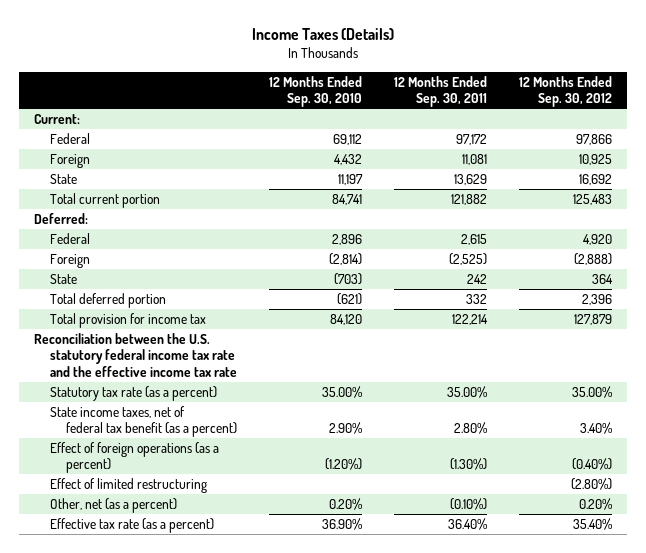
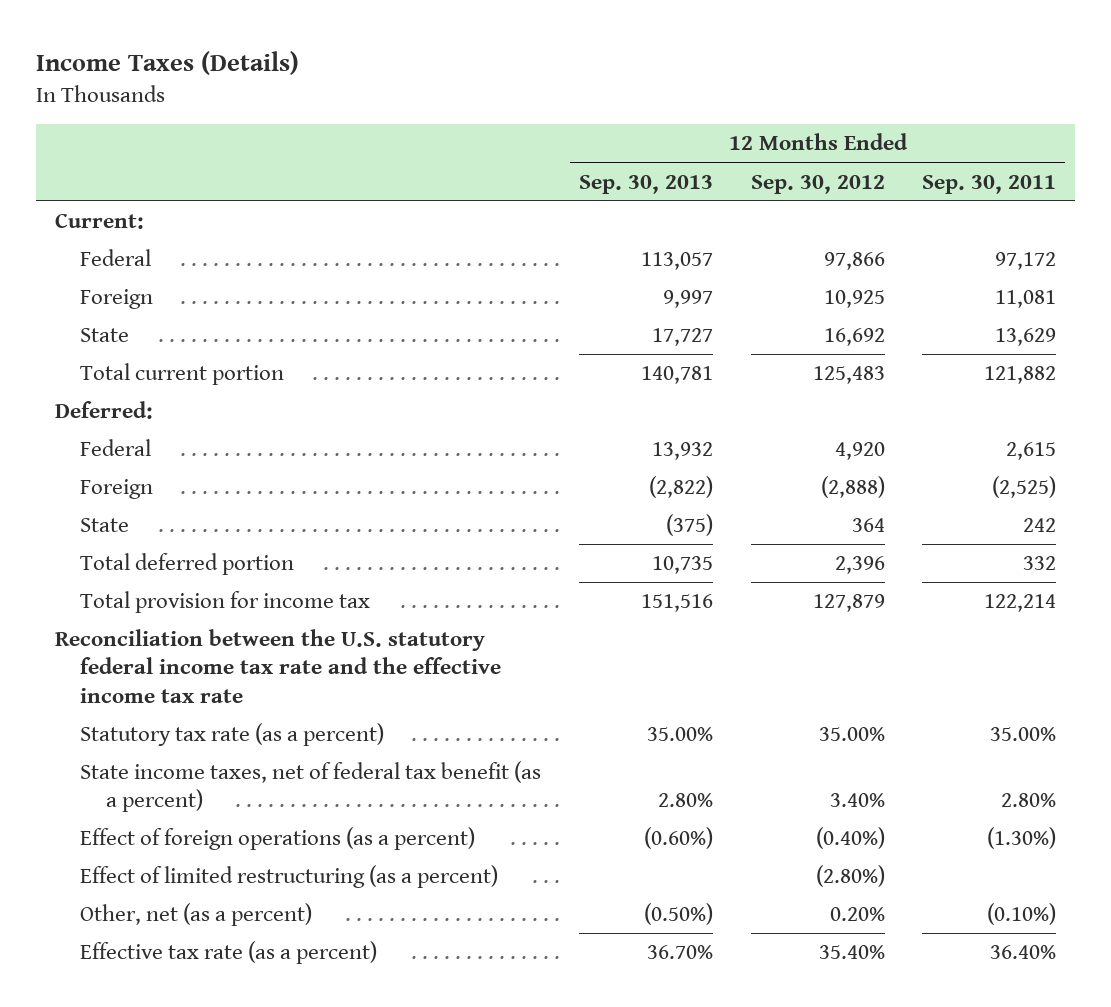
[268,75,362,108] 12 Months Ended Sep. 30, 2010 -> none
none -> [578,174,713,194] Sep. 30, 2013
[50,477,208,493] Effect of limited restructuring -> [80,865,499,889] Effect of limited restructuring (as a percent)

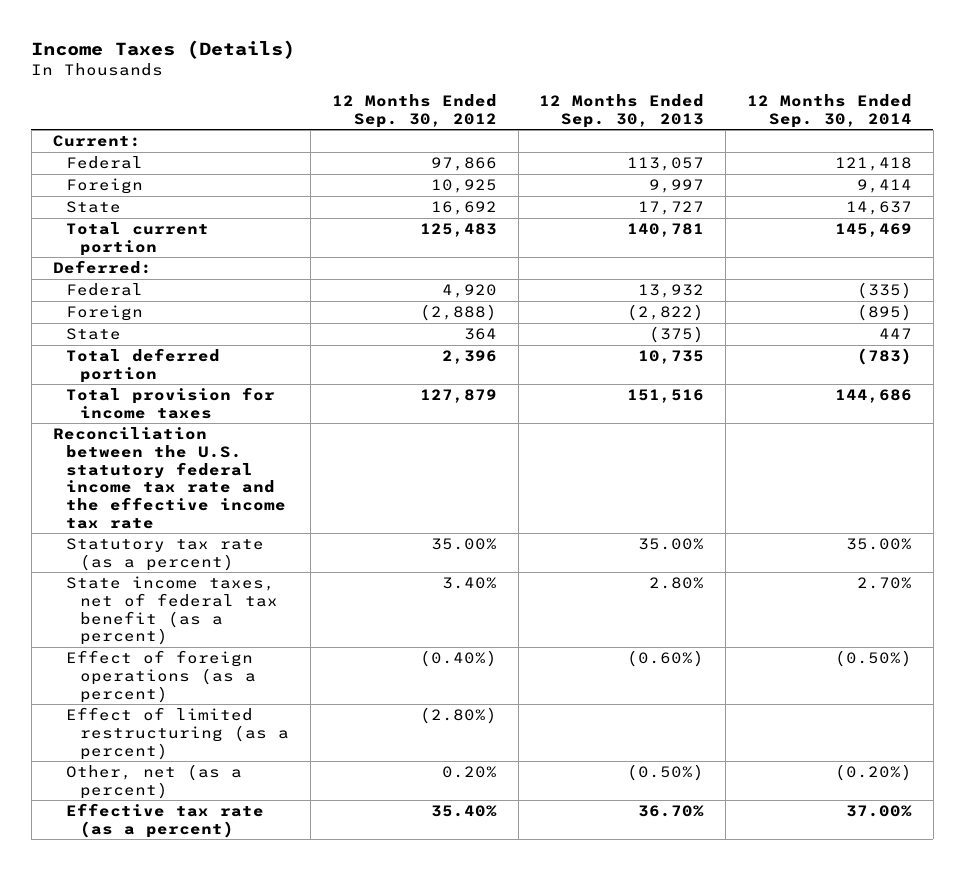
[922,174,1057,194] Sep. 30, 2011 -> none
none -> [746,94,912,128] 12 Months Ended Sep. 30, 2014
[80,591,371,614] Total provision for income tax -> [66,387,276,419] Total provision for income taxes

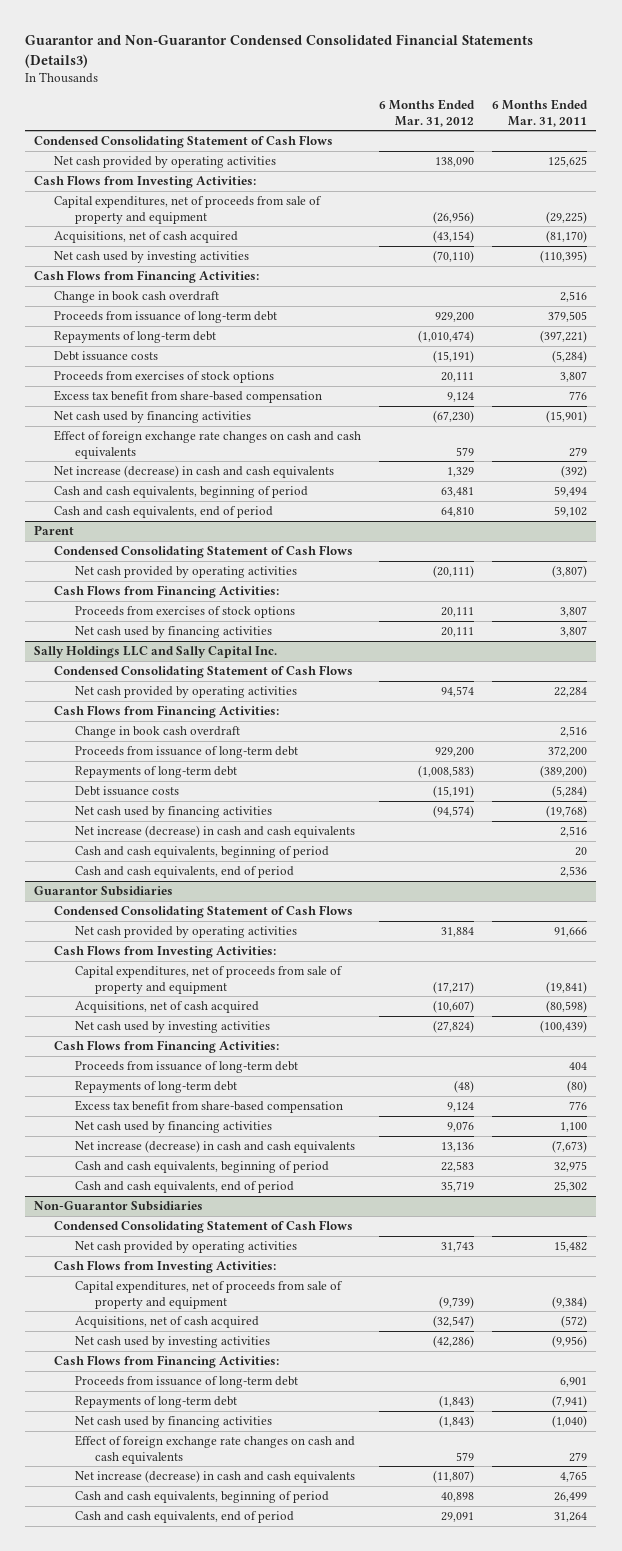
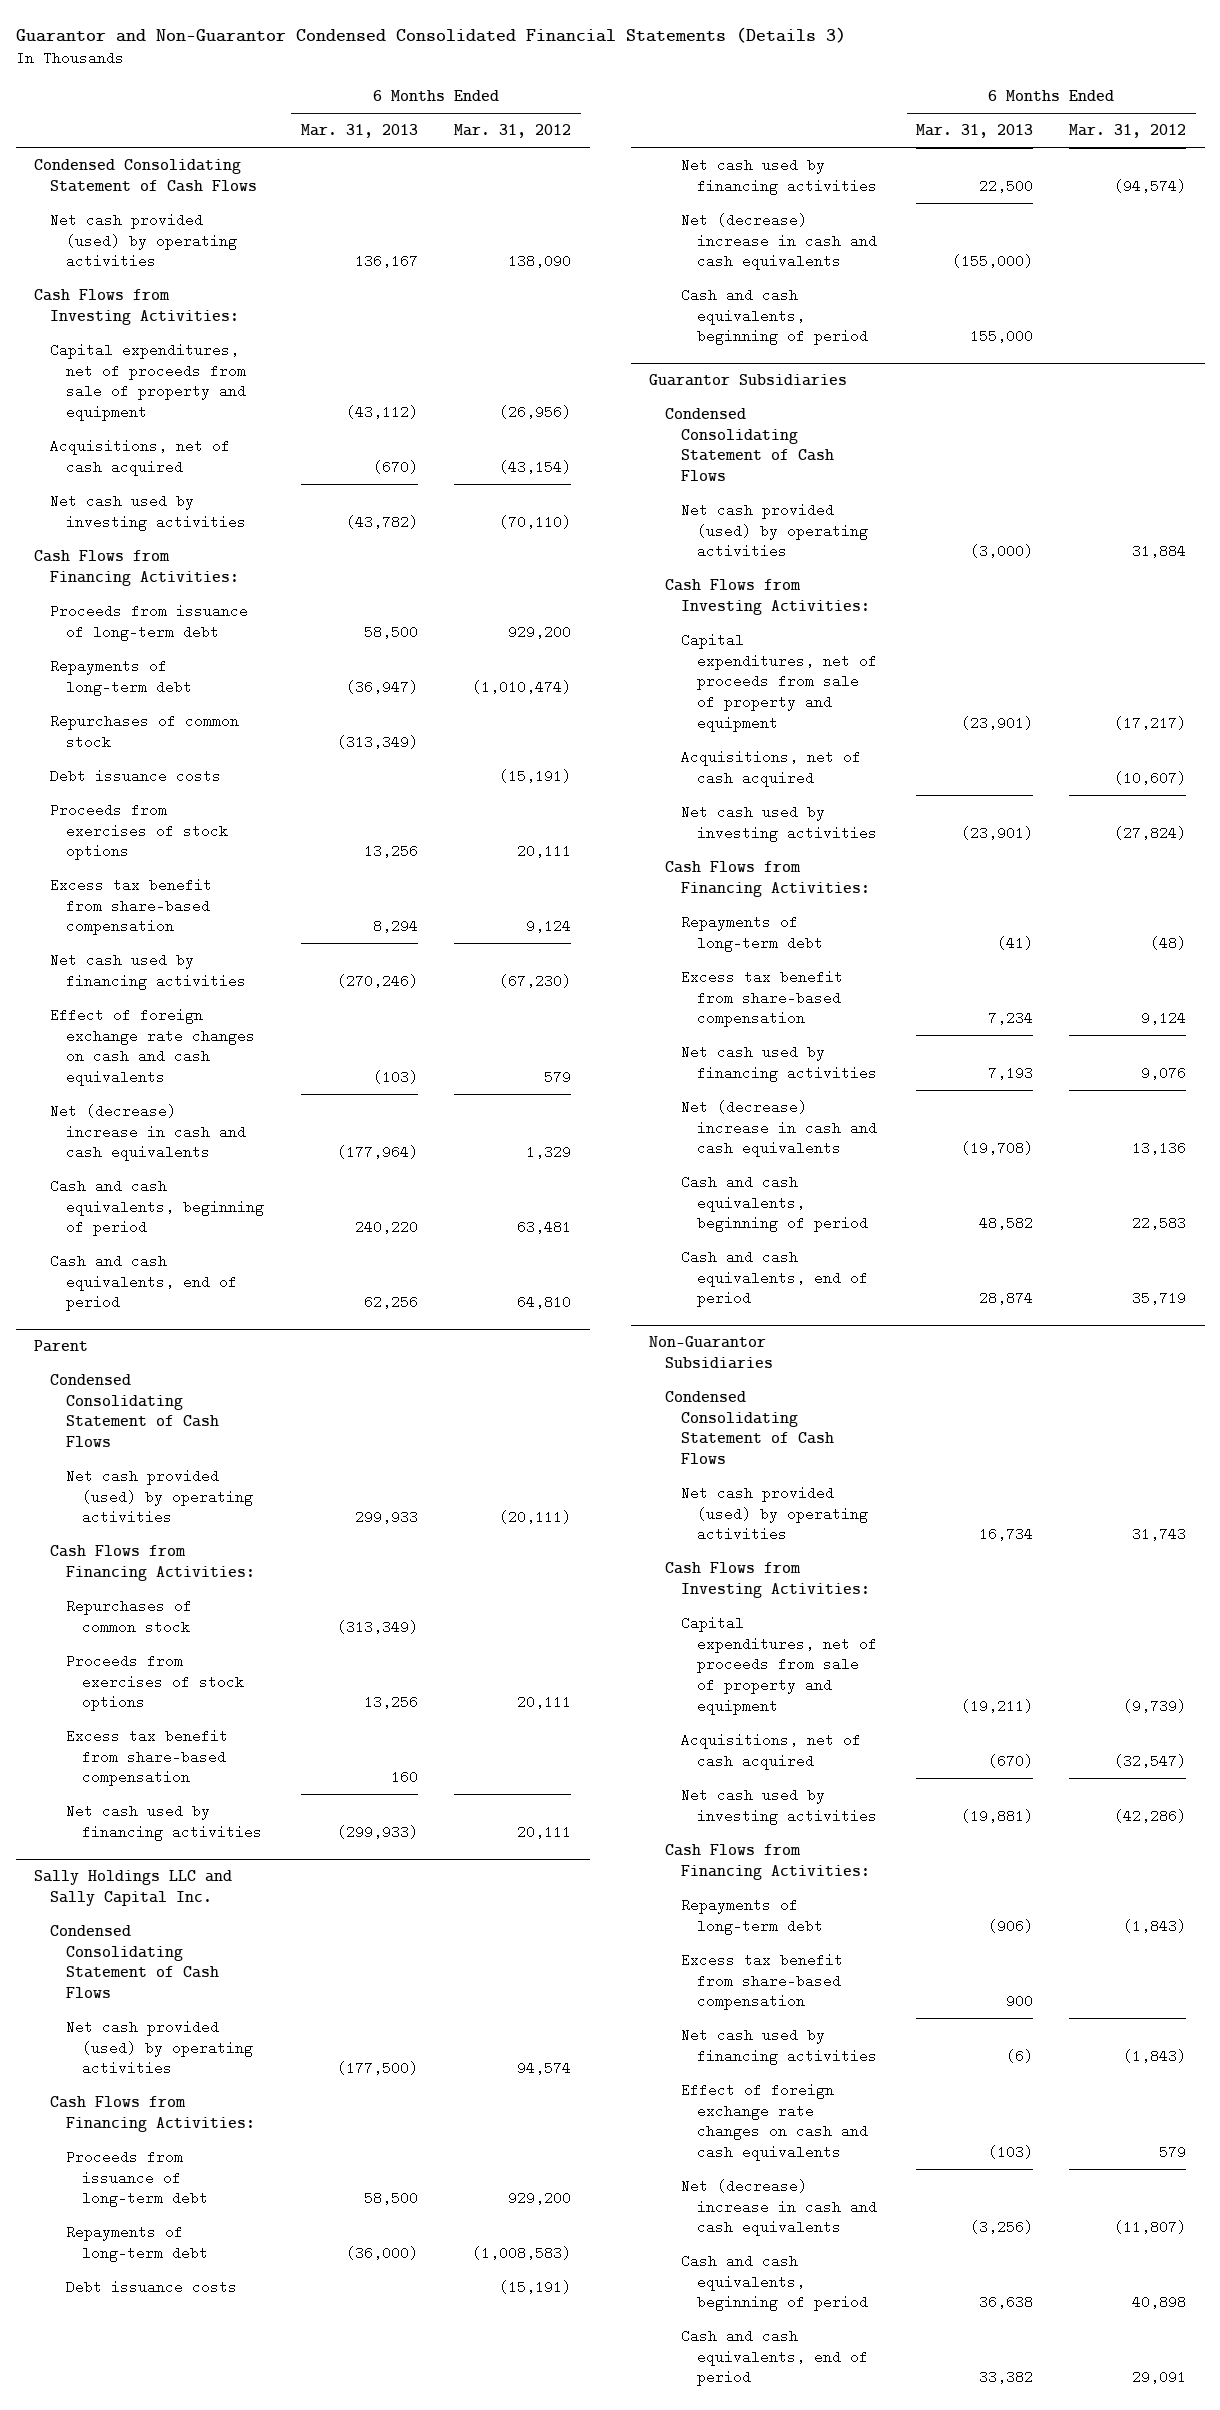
[25,34,534,68] Guarantor and Non-Guarantor Condensed Consolidated Financial Statements (Details3) -> [15,27,846,44] Guarantor and Non-Guarantor Condensed Consolidated Financial Statements (Details 3)
[492,99,589,127] 6 Months Ended Mar. 31, 2011 -> none
none -> [300,124,418,139] Mar. 31, 2013
[54,156,277,169] Net cash provided by operating activities -> [49,212,237,269] Net cash provided (used) by operating activities
[54,291,220,304] Change in book cash overdraft -> none
none -> [49,713,239,749] Repurchases of common stock
[54,465,335,479] Net increase (decrease) in cash and cash equivalents -> [49,1103,246,1162] Net (decrease) increase in cash and cash equivalents
[74,566,297,579] Net cash provided by operating activities -> [65,1468,253,1525] Net cash provided (used) by operating activities
none -> [65,1598,192,1634] Repurchases of common stock
none -> [65,1728,228,1787] Excess tax benefit from share-based compensation
[74,686,297,699] Net cash provided by operating activities -> [65,2019,253,2076] Net cash provided (used) by operating activities
[74,726,240,739] Change in book cash overdraft -> none
[74,825,355,839] Net increase (decrease) in cash and cash equivalents -> [681,212,877,271] Net (decrease) increase in cash and cash equivalents
[74,866,294,879] Cash and cash equivalents, end of period -> none
[74,926,297,939] Net cash provided by operating activities -> [681,502,868,559] Net cash provided (used) by operating activities
[74,1061,298,1074] Proceeds from issuance of long-term debt -> none
[74,1140,355,1154] Net increase (decrease) in cash and cash equivalents -> [681,1099,877,1158] Net (decrease) increase in cash and cash equivalents
[74,1241,297,1254] Net cash provided by operating activities -> [681,1485,868,1542] Net cash provided (used) by operating activities
[74,1376,298,1389] Proceeds from issuance of long-term debt -> none
none -> [681,1952,844,2011] Excess tax benefit from share-based compensation
[74,1470,355,1484] Net increase (decrease) in cash and cash equivalents -> [681,2178,877,2237] Net (decrease) increase in cash and cash equivalents

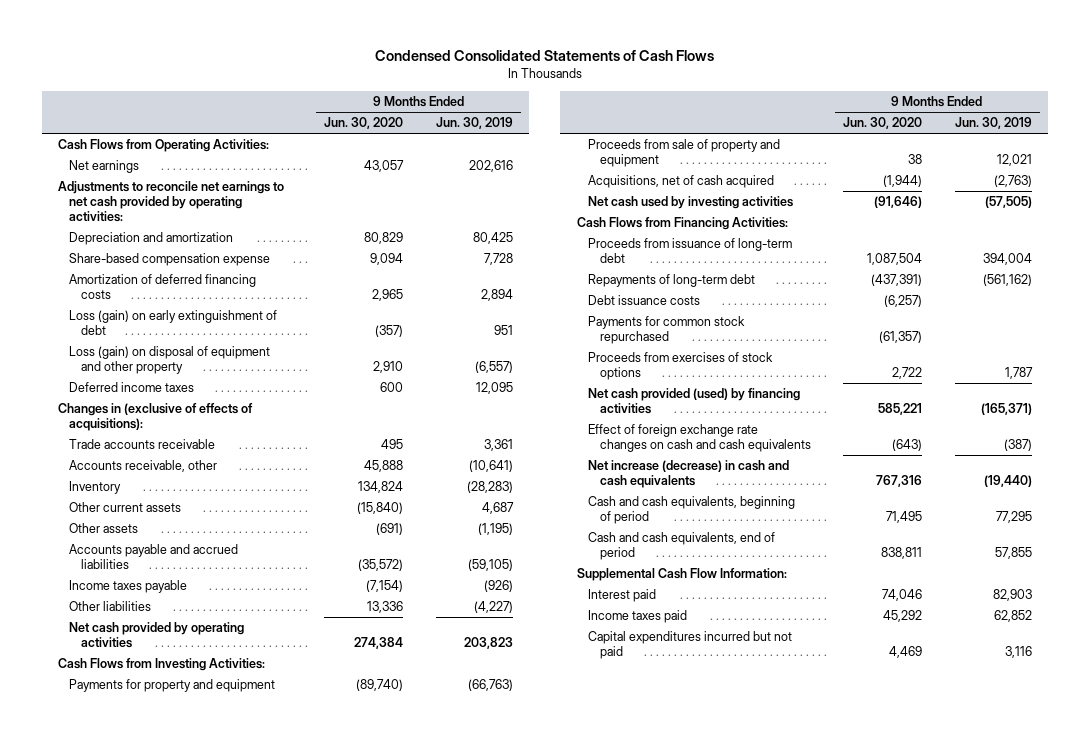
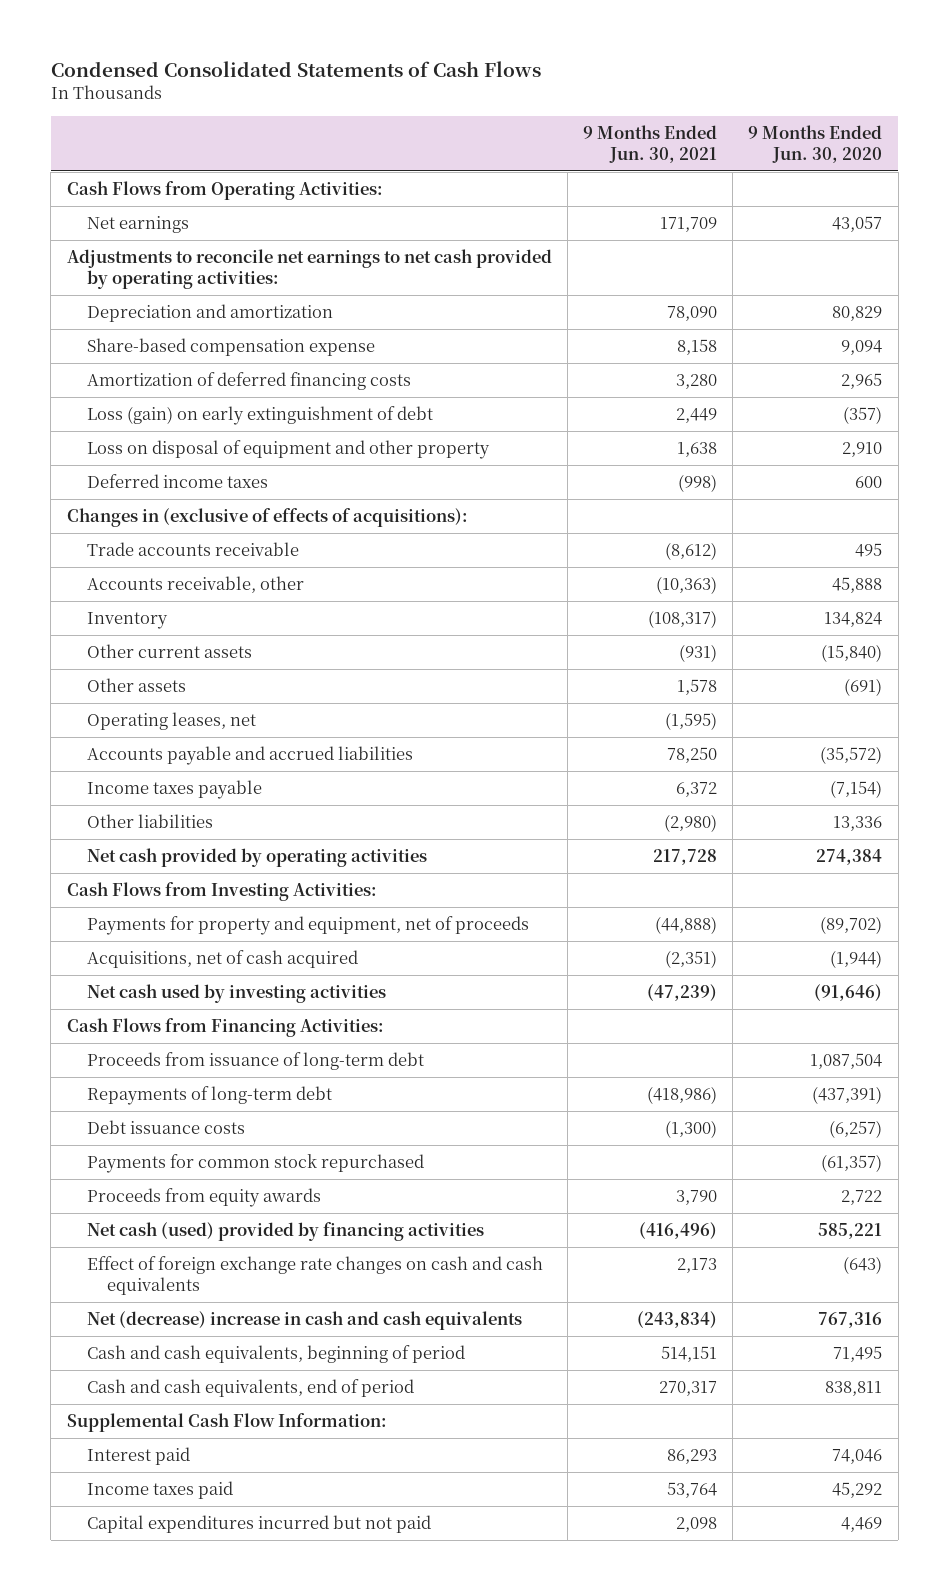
[435,117,513,130] Jun. 30, 2019 -> none
none -> [582,124,717,164] 9 Months Ended Jun. 30, 2021
[69,346,271,375] Loss (gain) on disposal of equipment and other property -> [86,439,490,459] Loss on disposal of equipment and other property
none -> [86,711,256,730] Operating leases, net
[588,139,781,168] Proceeds from sale of property and equipment -> none
[69,679,276,693] Payments for property and equipment -> [86,915,529,935] Payments for property and equipment, net of proceeds
[356,679,404,692] (89,740) -> [820,915,883,934] (89,702)
[588,352,774,381] Proceeds from exercises of stock options -> [86,1187,321,1207] Proceeds from equity awards
[588,388,801,415] Net cash provided (used) by financing activities -> [86,1221,484,1241] Net cash (used) provided by financing activities
[588,460,790,489] Net increase (decrease) in cash and cash equivalents -> [86,1310,522,1330] Net (decrease) increase in cash and cash equivalents

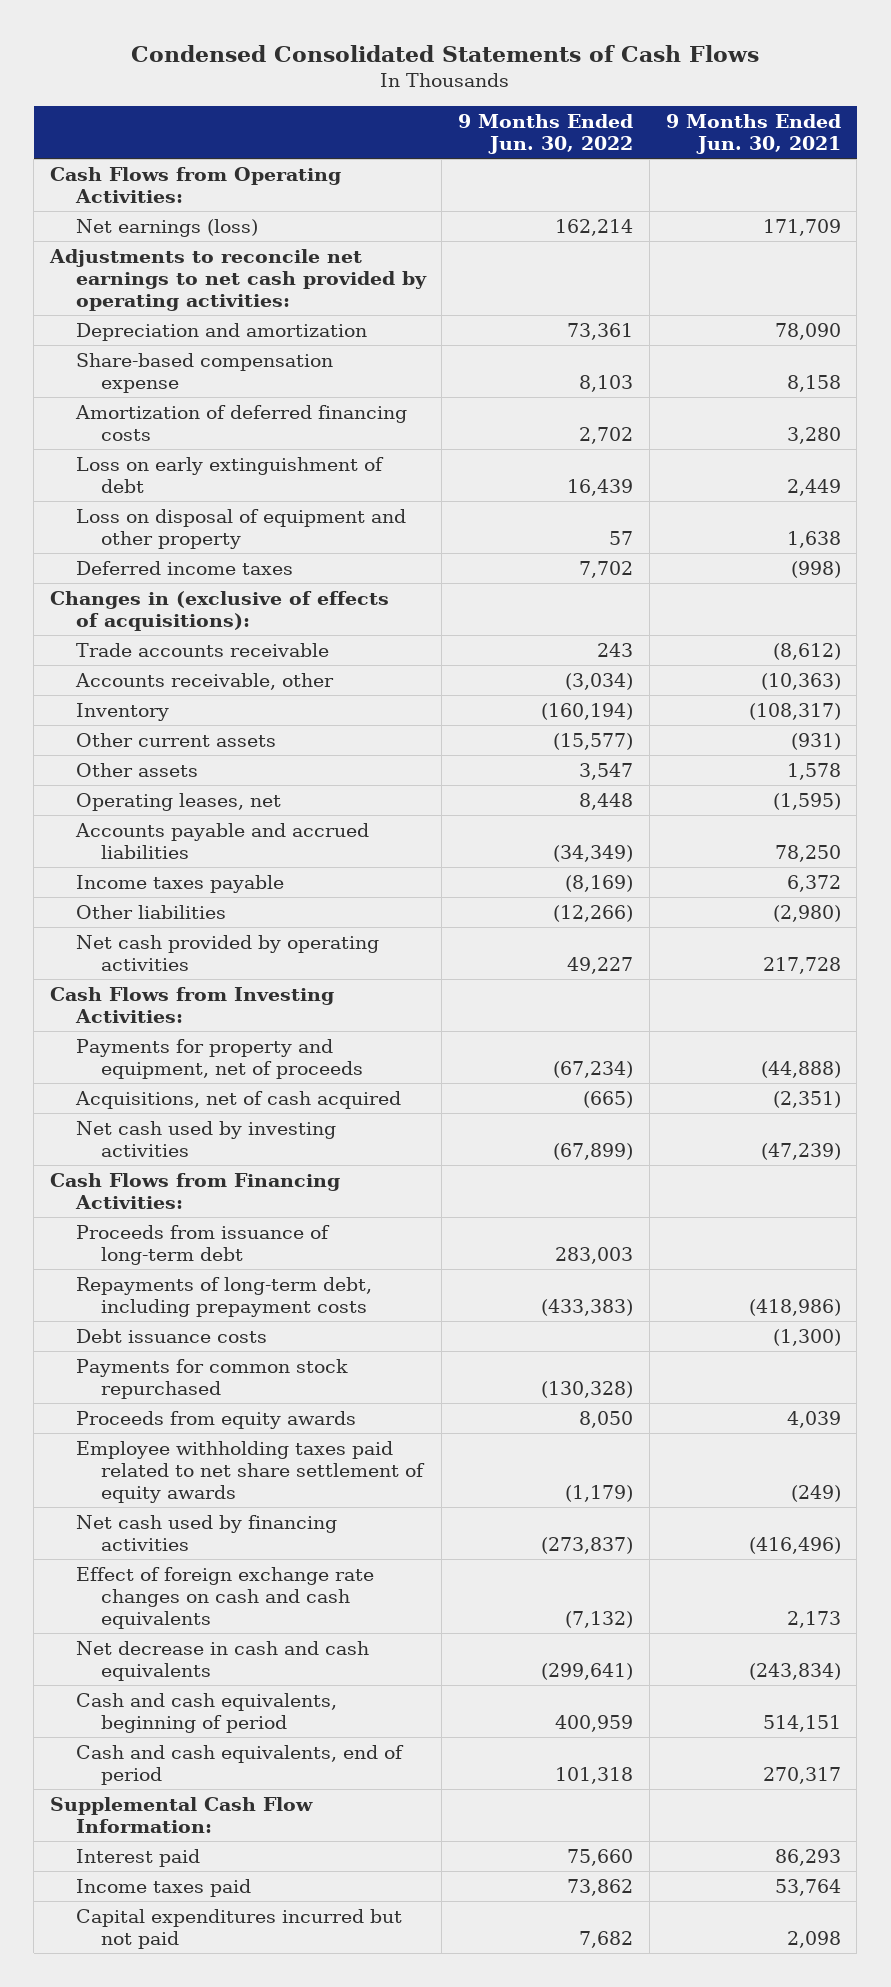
[748,124,883,164] 9 Months Ended Jun. 30, 2020 -> none
none -> [458,114,634,154] 9 Months Ended Jun. 30, 2022
[86,215,189,233] Net earnings -> [75,219,258,238] Net earnings (loss)
[86,405,433,425] Loss (gain) on early extinguishment of debt -> [75,457,384,493] Loss on early extinguishment of debt
[86,1085,332,1105] Repayments of long-term debt -> [75,1277,372,1317] Repayments of long-term debt, including prepayment costs
[675,1189,717,1205] 3,790 -> [786,1411,841,1429] 4,039
none -> [75,1441,426,1503] Employee withholding taxes paid related to net share settlement of equity awards
[86,1221,484,1241] Net cash (used) provided by financing activities -> [75,1515,337,1551] Net cash used by financing activities
[86,1310,522,1330] Net (decrease) increase in cash and cash equivalents -> [75,1641,369,1681] Net decrease in cash and cash equivalents

